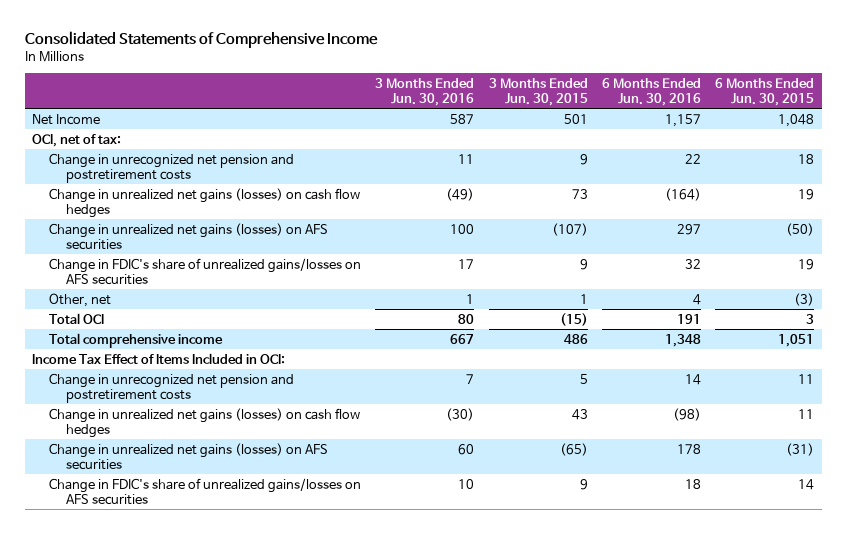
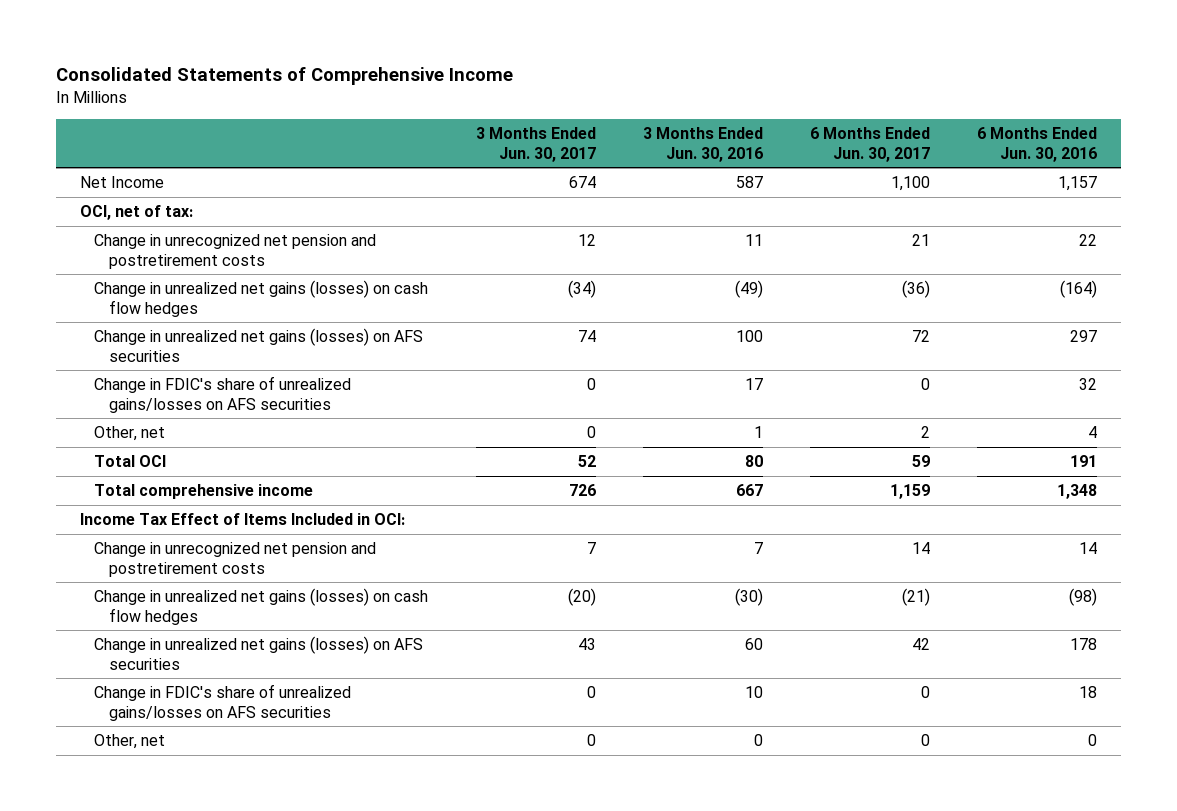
[488,77,588,106] 3 Months Ended Jun. 30, 2015 -> none
[715,77,815,106] 6 Months Ended Jun. 30, 2015 -> none
none -> [475,127,596,162] 3 Months Ended Jun. 30, 2017
none -> [810,127,931,162] 6 Months Ended Jun. 30, 2017
none -> [94,734,166,750] Other, net

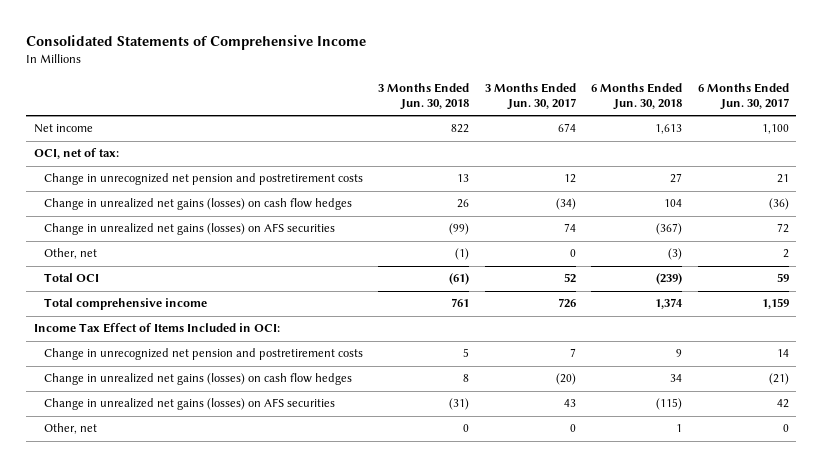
[642,127,763,162] 3 Months Ended Jun. 30, 2016 -> none
[977,127,1098,162] 6 Months Ended Jun. 30, 2016 -> none
none -> [378,82,470,111] 3 Months Ended Jun. 30, 2018
none -> [591,82,683,111] 6 Months Ended Jun. 30, 2018
[79,176,164,189] Net Income -> [33,124,93,134] Net income
[94,376,352,413] Change in FDIC's share of unrealized gains/losses on AFS securities -> none
[94,684,352,721] Change in FDIC's share of unrealized gains/losses on AFS securities -> none

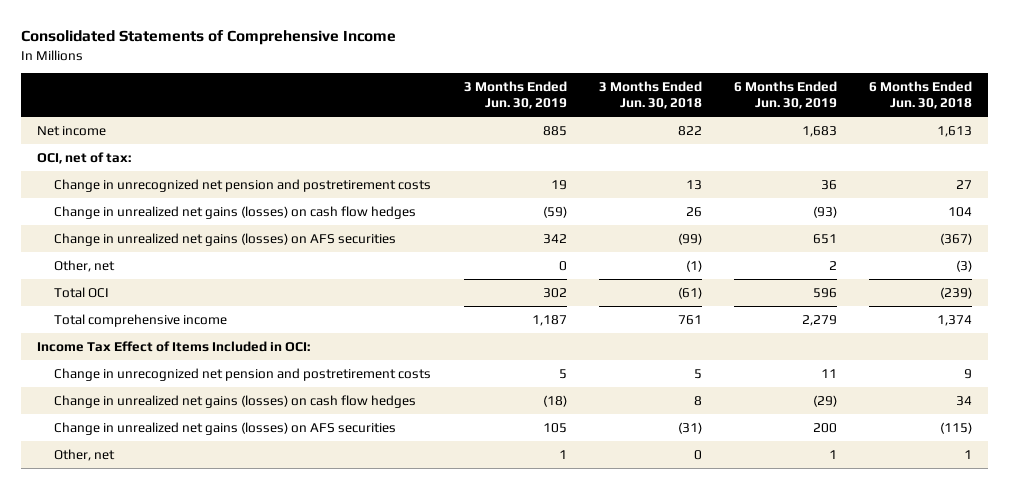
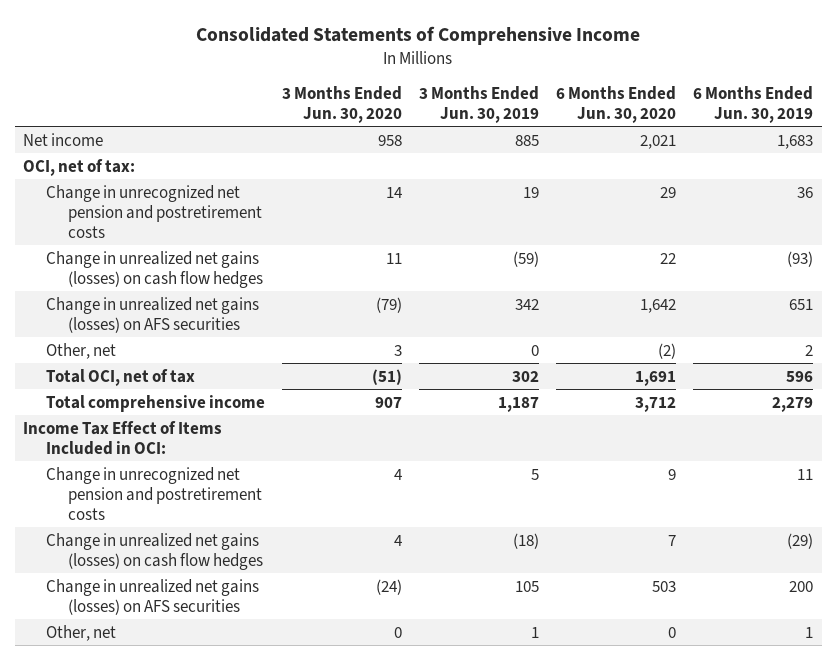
[598,80,702,110] 3 Months Ended Jun. 30, 2018 -> none
[869,80,973,110] 6 Months Ended Jun. 30, 2018 -> none
none -> [281,85,402,124] 3 Months Ended Jun. 30, 2020
none -> [556,85,677,124] 6 Months Ended Jun. 30, 2020
[54,286,110,298] Total OCI -> [45,368,195,386] Total OCI, net of tax

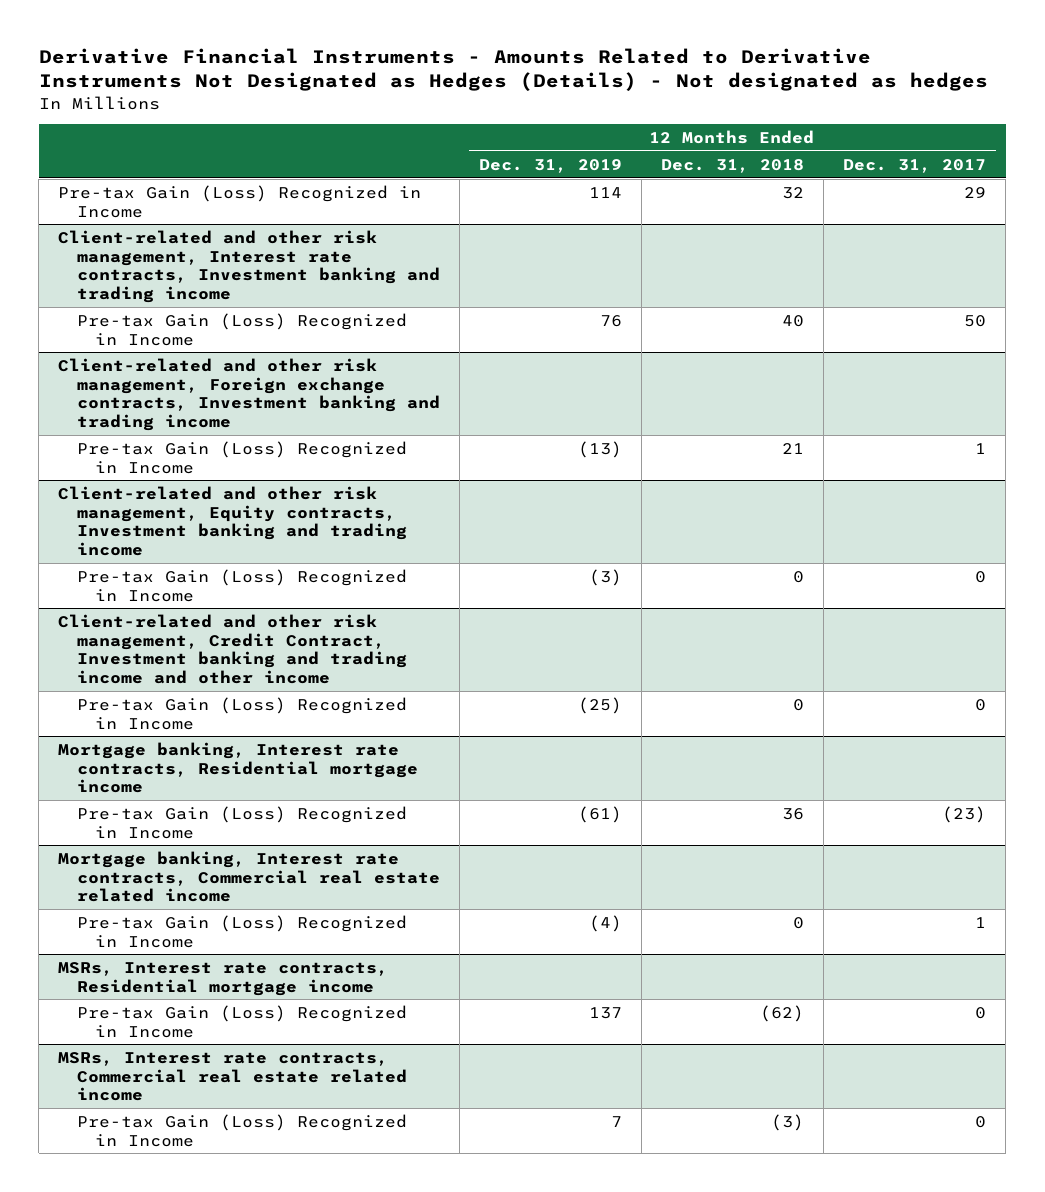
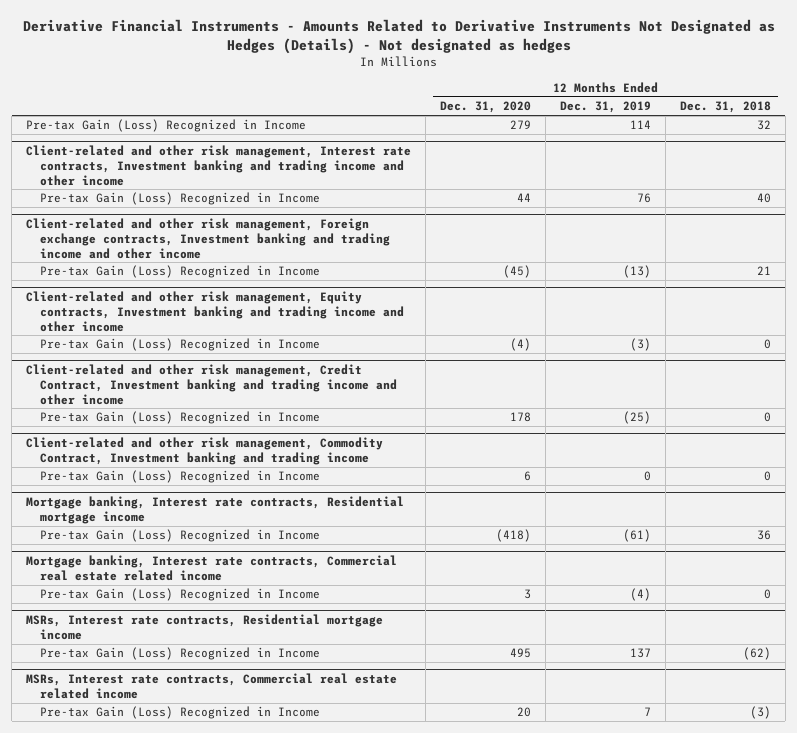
[843,158,987,173] Dec. 31, 2017 -> none
none -> [440,101,532,114] Dec. 31, 2020
[58,229,440,303] Client-related and other risk management, Interest rate contracts, Investment banking and trading income -> [26,144,412,186] Client-related and other risk management, Interest rate contracts, Investment banking and trading income and other income
[58,357,440,431] Client-related and other risk management, Foreign exchange contracts, Investment banking and trading income -> [26,217,391,259] Client-related and other risk management, Foreign exchange contracts, Investment banking and trading income and other income
[58,485,407,556] Client-related and other risk management, Equity contracts, Investment banking and trading income -> [26,290,405,332] Client-related and other risk management, Equity contracts, Investment banking and trading income and other income
none -> [26,436,384,465] Client-related and other risk management, Commodity Contract, Investment banking and trading income
none -> [40,470,321,484] Pre-tax Gain (Loss) Recognized in Income

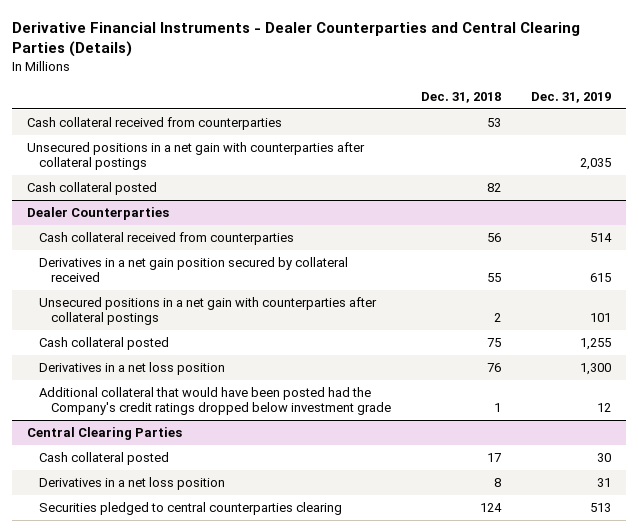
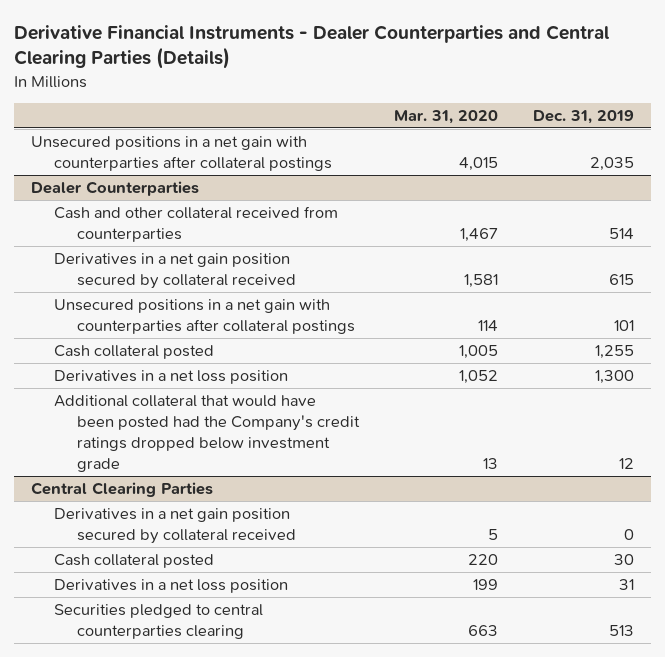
[420,91,501,103] Dec. 31, 2018 -> none
none -> [393,109,498,124] Mar. 31, 2020
[27,117,283,131] Cash collateral received from counterparties -> none
[27,182,158,196] Cash collateral posted -> none
[39,232,295,246] Cash collateral received from counterparties -> [54,206,339,243] Cash and other collateral received from counterparties
none -> [54,508,297,545] Derivatives in a net gain position secured by collateral received

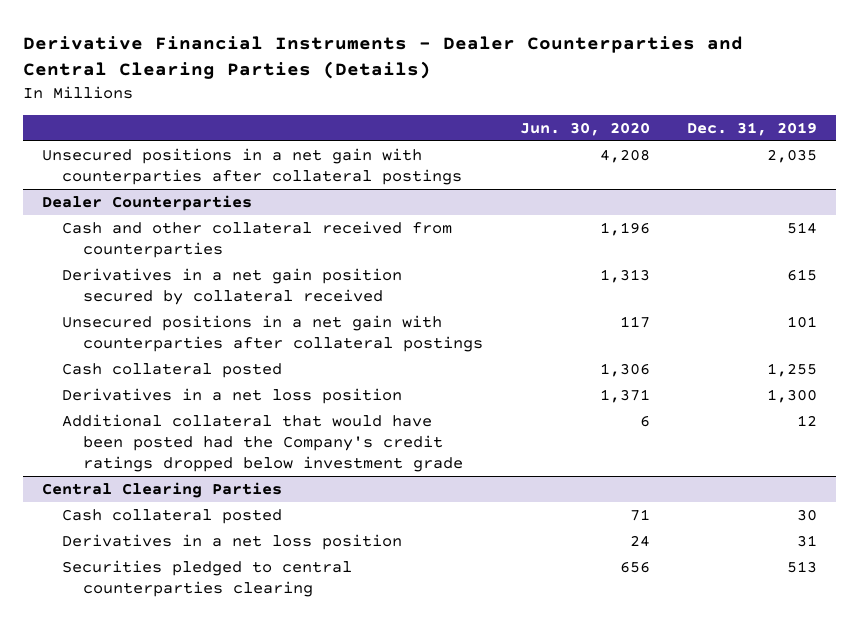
[393,109,498,124] Mar. 31, 2020 -> none
none -> [520,121,651,136] Jun. 30, 2020
[54,508,297,545] Derivatives in a net gain position secured by collateral received -> none

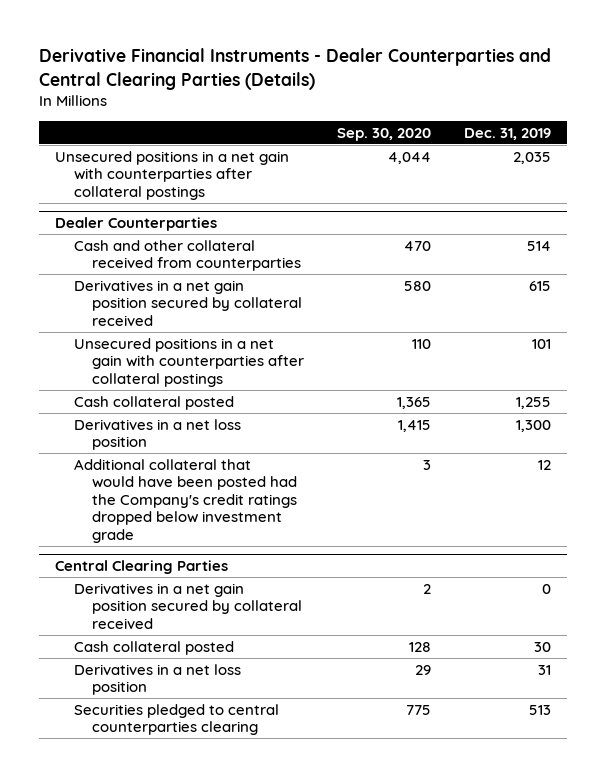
[520,121,651,136] Jun. 30, 2020 -> none
none -> [337,127,432,141] Sep. 30, 2020
none -> [73,582,303,629] Derivatives in a net gain position secured by collateral received

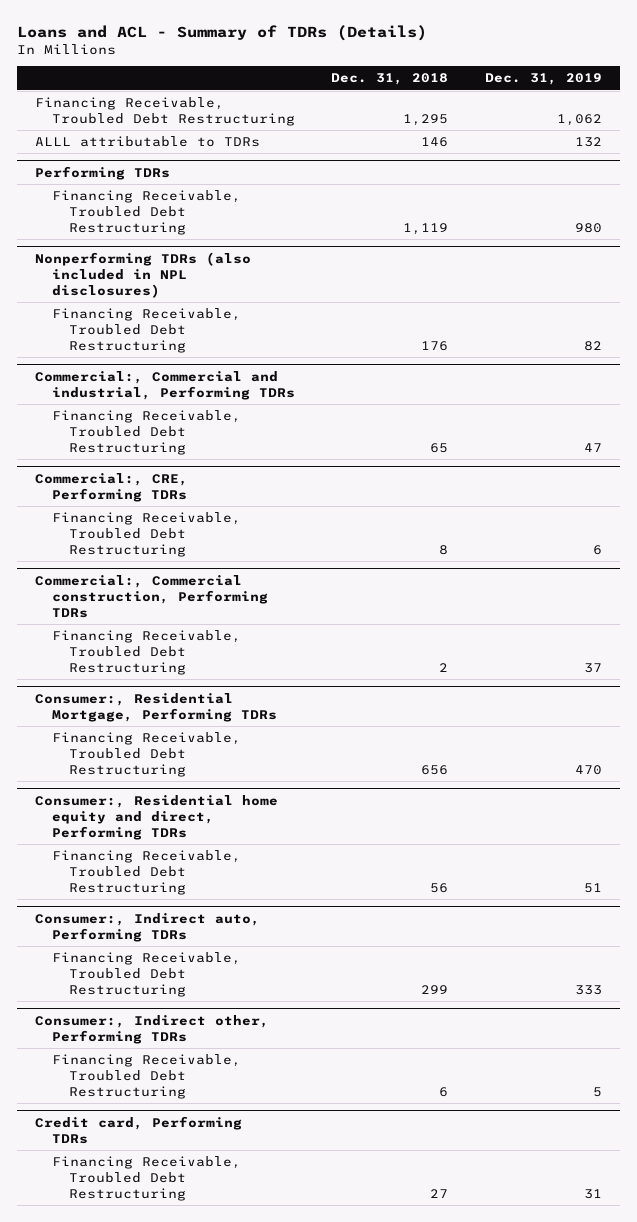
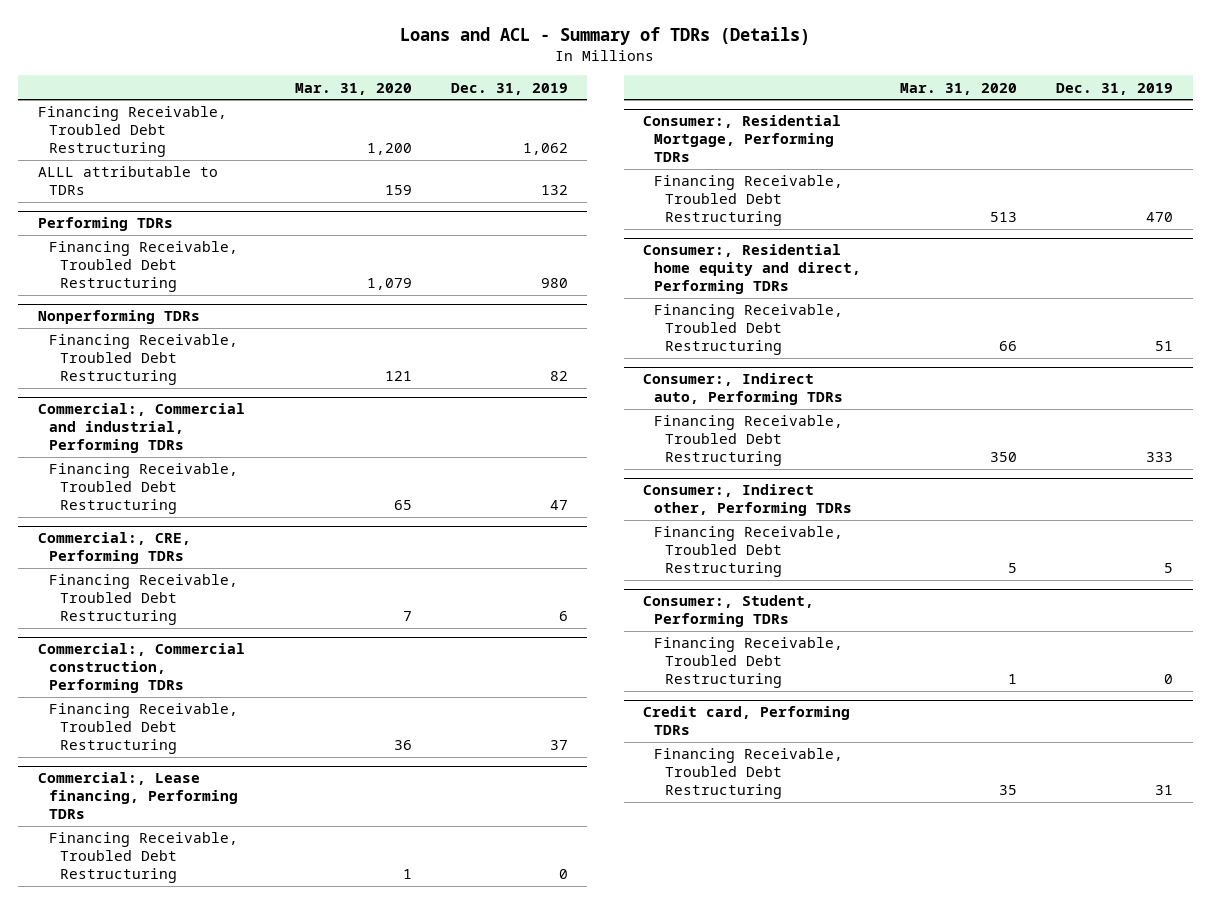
[331,73,449,86] Dec. 31, 2018 -> none
none -> [294,82,412,95] Mar. 31, 2020
[35,252,252,298] Nonperforming TDRs (also included in NPL disclosures) -> [37,310,200,325] Nonperforming TDRs
none -> [37,772,238,820] Commercial:, Lease financing, Performing TDRs
none -> [48,832,238,884] Financing Receivable, Troubled Debt Restructuring
none -> [643,595,815,628] Consumer:, Student, Performing TDRs
none -> [654,637,844,689] Financing Receivable, Troubled Debt Restructuring

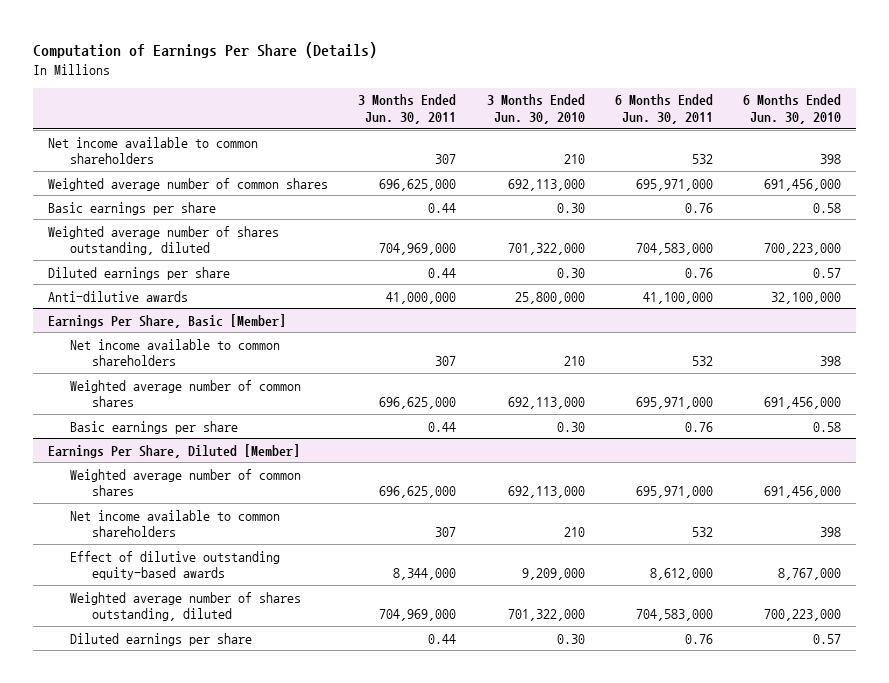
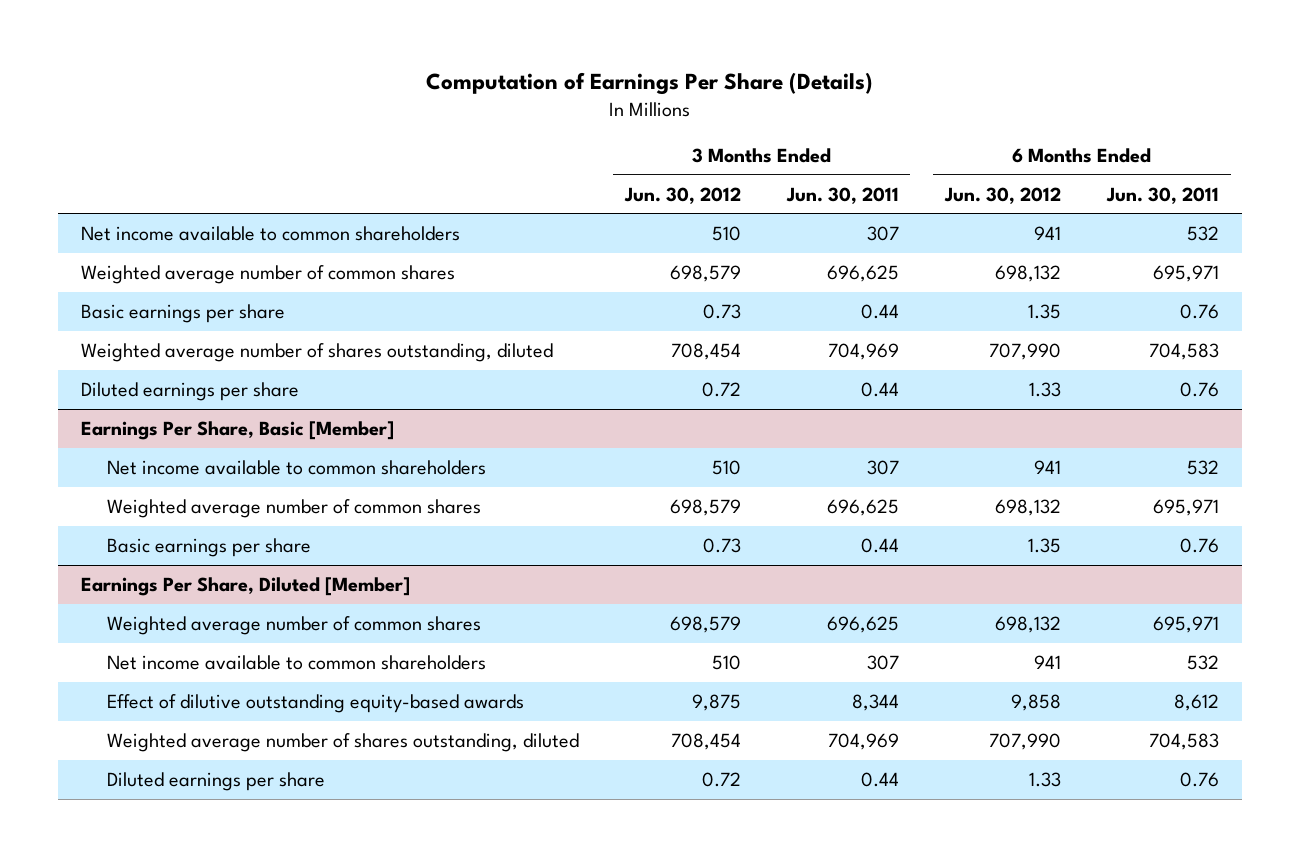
[486,94,585,124] 3 Months Ended Jun. 30, 2010 -> none
[743,94,842,124] 6 Months Ended Jun. 30, 2010 -> none
none -> [623,186,741,204] Jun. 30, 2012
none -> [943,186,1061,204] Jun. 30, 2012
[379,178,457,191] 696,625,000 -> [826,265,899,283] 696,625
[635,178,713,191] 695,971,000 -> [1153,265,1220,283] 695,971
[379,243,457,256] 704,969,000 -> [827,343,899,361] 704,969
[635,243,713,256] 704,583,000 -> [1149,343,1220,361] 704,583
[48,290,189,302] Anti-dilutive awards -> none
[379,397,457,410] 696,625,000 -> [826,499,899,517] 696,625
[635,397,713,410] 695,971,000 -> [1153,499,1220,517] 695,971
[379,486,457,499] 696,625,000 -> [826,616,899,634] 696,625
[635,486,713,499] 695,971,000 -> [1153,616,1220,634] 695,971
[393,568,457,581] 8,344,000 -> [851,694,899,712] 8,344
[649,568,713,581] 8,612,000 -> [1174,694,1220,712] 8,612
[379,609,457,622] 704,969,000 -> [827,733,899,751] 704,969
[635,609,713,622] 704,583,000 -> [1149,733,1220,751] 704,583

